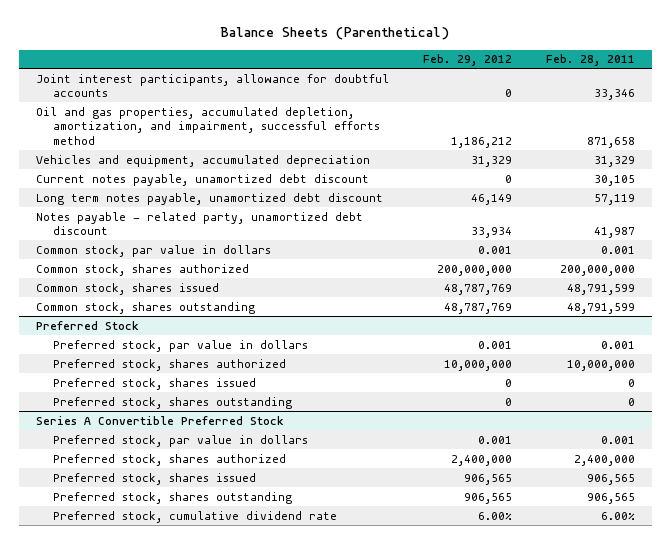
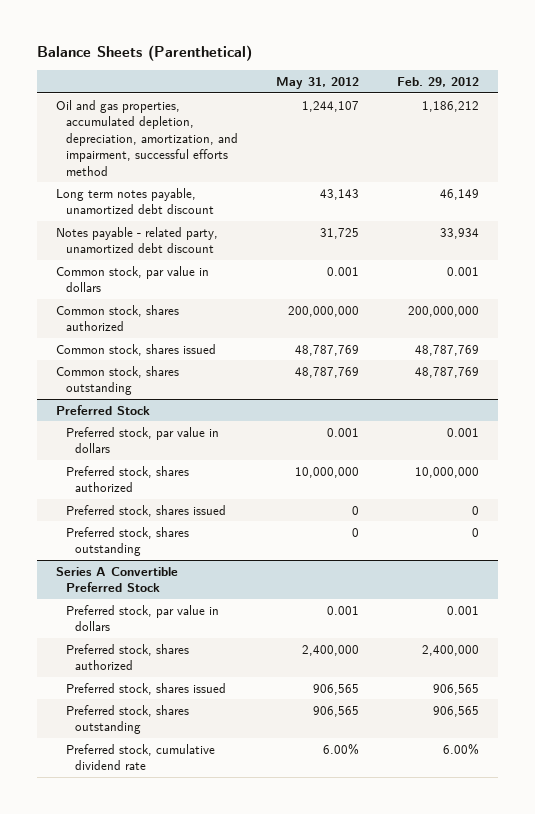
[545,54,635,67] Feb. 28, 2011 -> none
none -> [275,76,359,89] May 31, 2012
[35,73,389,98] Joint interest participants, allowance for doubtful accounts -> none
[35,154,370,167] Vehicles and equipment, accumulated depreciation -> none
[35,173,369,186] Current notes payable, unamortized debt discount -> none
[35,106,381,145] Oil and gas properties, accumulated depletion, amortization, and impairment, successful efforts method -> [56,99,238,176] Oil and gas properties, accumulated depletion, depreciation, amortization, and impairment, successful efforts method

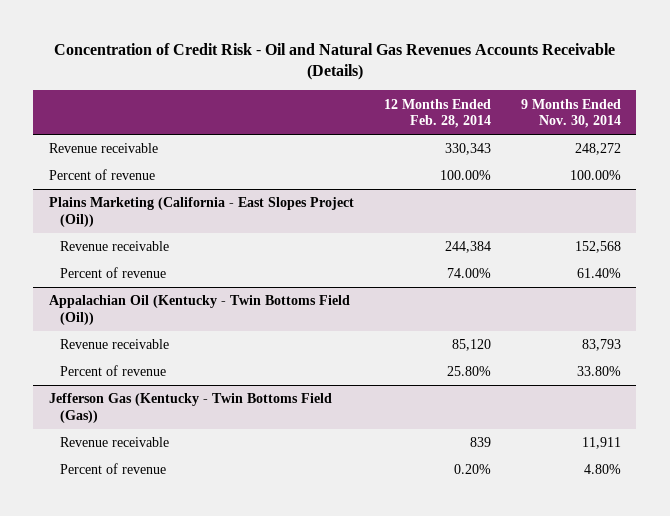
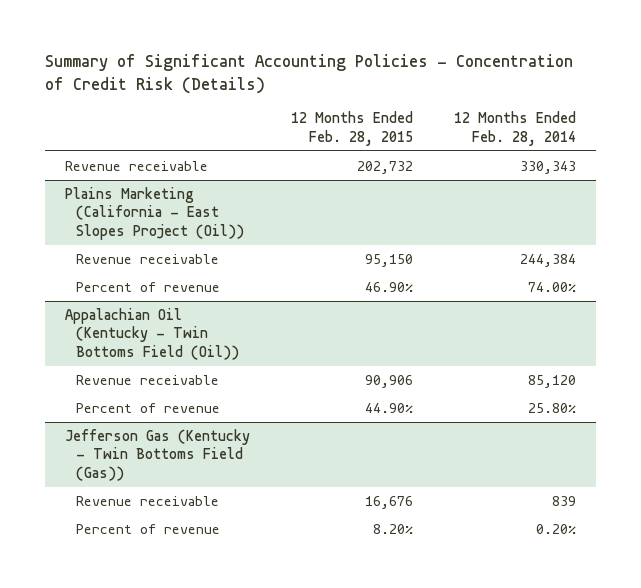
[53,42,615,81] Concentration of Credit Risk - Oil and Natural Gas Revenues Accounts Receivable (Details) -> [44,54,573,95] Summary of Significant Accounting Policies - Concentration of Credit Risk (Details)
[521,98,622,129] 9 Months Ended Nov. 30, 2014 -> none
none -> [291,111,414,146] 12 Months Ended Feb. 28, 2015
[48,169,155,181] Percent of revenue -> none

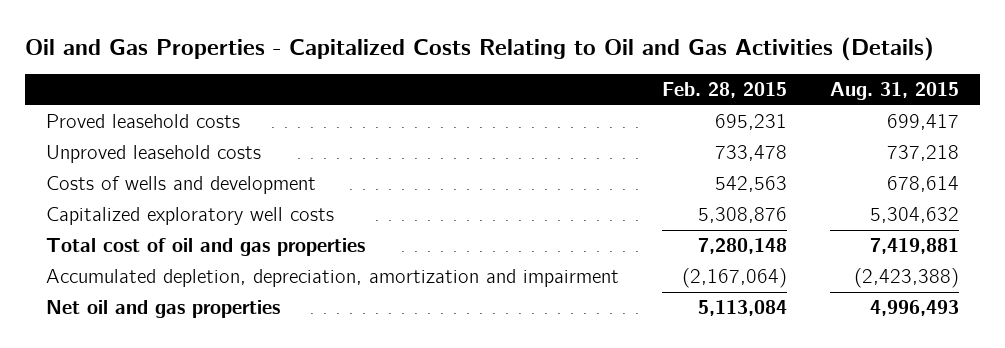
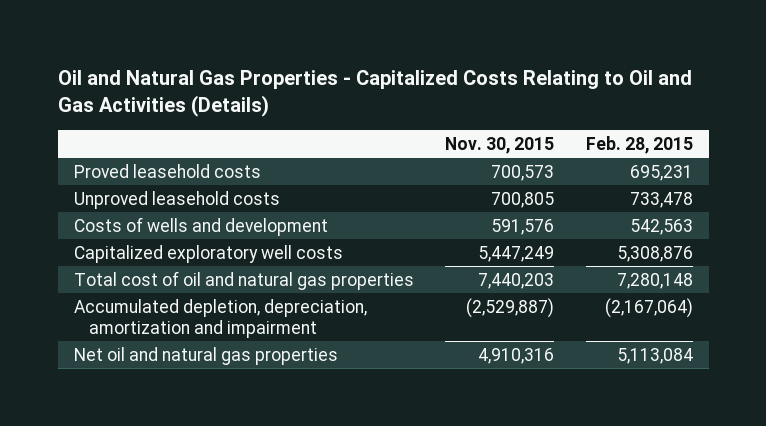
[24,36,934,61] Oil and Gas Properties - Capitalized Costs Relating to Oil and Gas Activities (Details) -> [57,70,692,118] Oil and Natural Gas Properties - Capitalized Costs Relating to Oil and Gas Activities (Details)
[829,81,959,100] Aug. 31, 2015 -> none
none -> [445,136,555,154] Nov. 30, 2015
[45,237,365,256] Total cost of oil and gas properties -> [73,270,414,290] Total cost of oil and natural gas properties
[45,299,280,318] Net oil and gas properties -> [73,346,338,365] Net oil and natural gas properties

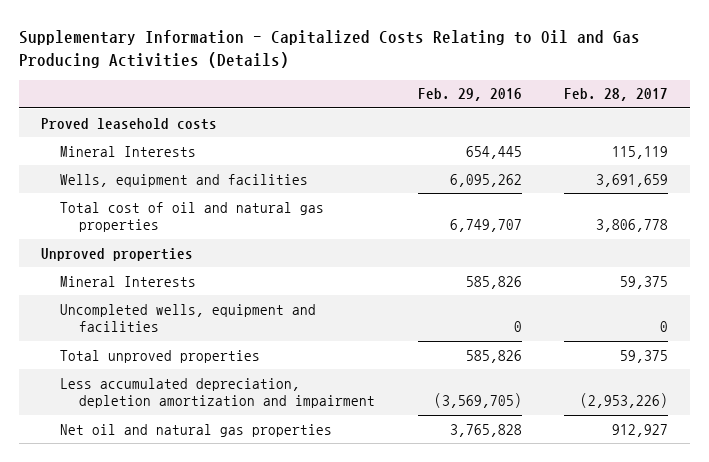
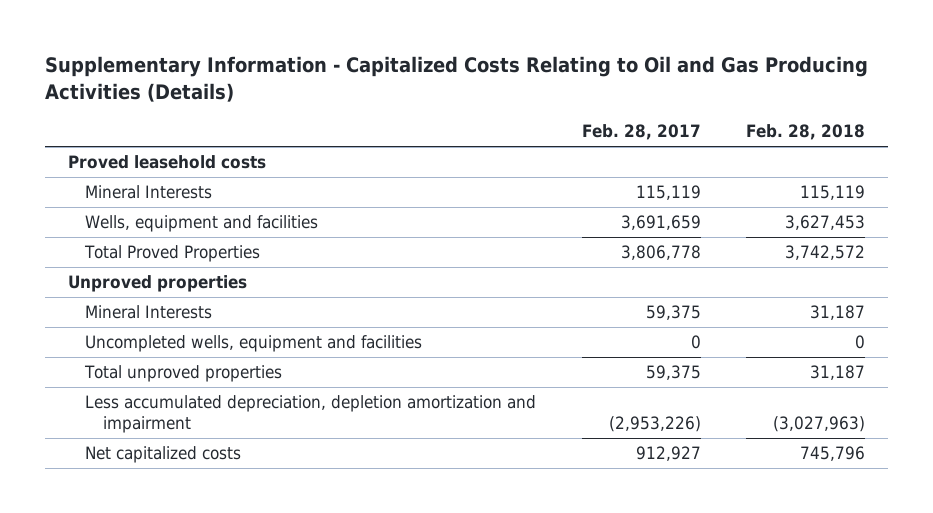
[417,88,522,102] Feb. 29, 2016 -> none
none -> [746,124,866,141] Feb. 28, 2018
[59,201,324,233] Total cost of oil and natural gas properties -> [84,245,261,263] Total Proved Properties
[59,423,332,437] Net oil and natural gas properties -> [85,446,242,464] Net capitalized costs

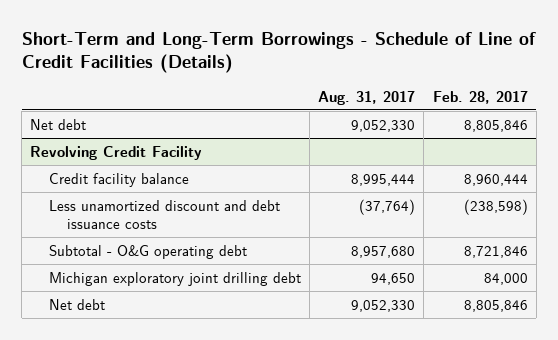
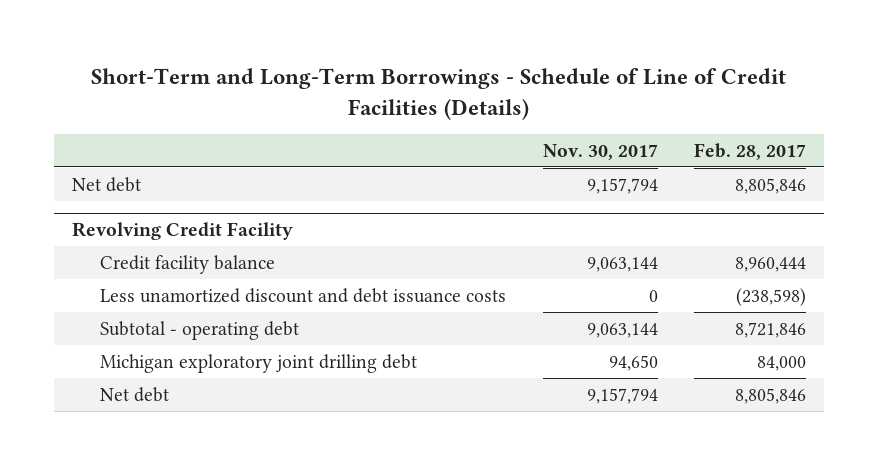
[318,90,416,105] Aug. 31, 2017 -> none
none -> [542,143,658,160] Nov. 30, 2017
[48,244,247,259] Subtotal - O&G operating debt -> [100,320,300,340] Subtotal - operating debt

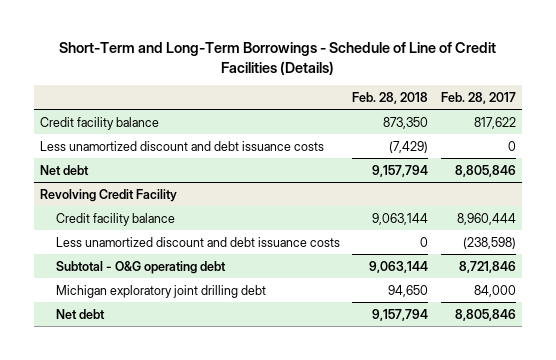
[542,143,658,160] Nov. 30, 2017 -> none
none -> [352,91,429,104] Feb. 28, 2018
none -> [40,116,160,130] Credit facility balance
none -> [40,140,325,151] Less unamortized discount and debt issuance costs
[100,320,300,340] Subtotal - operating debt -> [55,260,226,274] Subtotal - O&G operating debt

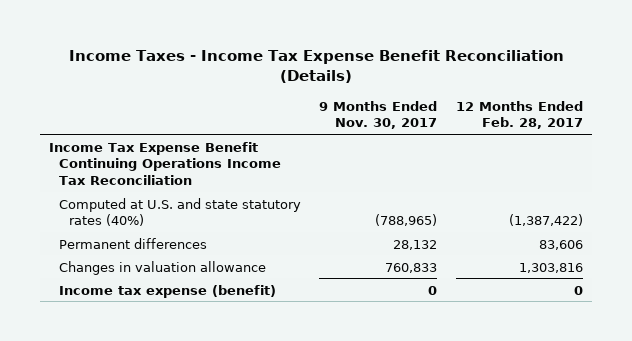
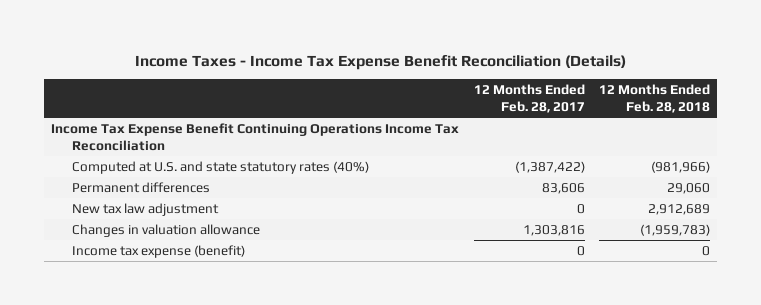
[319,100,438,130] 9 Months Ended Nov. 30, 2017 -> none
none -> [598,84,710,113] 12 Months Ended Feb. 28, 2018
none -> [72,203,220,217] New tax law adjustment

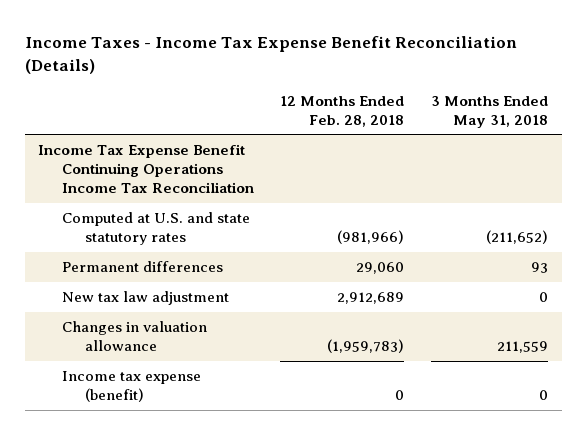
[473,84,585,113] 12 Months Ended Feb. 28, 2017 -> none
none -> [431,95,549,128] 3 Months Ended May 31, 2018
[72,161,370,175] Computed at U.S. and state statutory rates (40%) -> [61,211,250,245] Computed at U.S. and state statutory rates

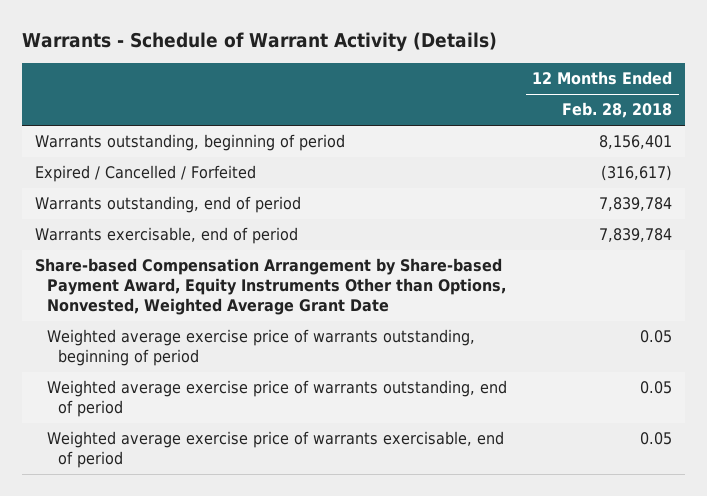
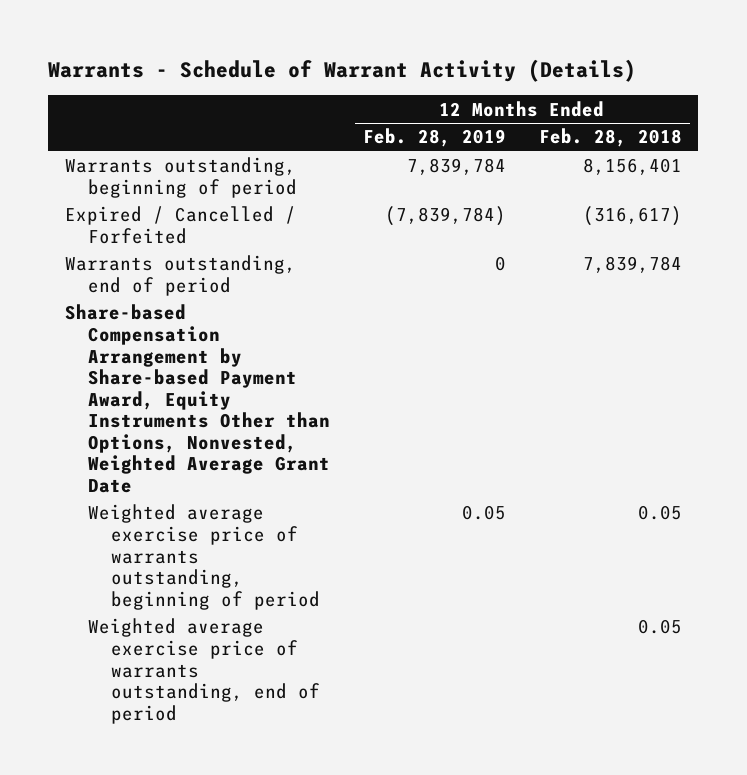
none -> [362,128,506,148] Feb. 28, 2019
[34,227,298,245] Warrants exercisable, end of period -> none
[46,431,504,469] Weighted average exercise price of warrants exercisable, end of period -> none

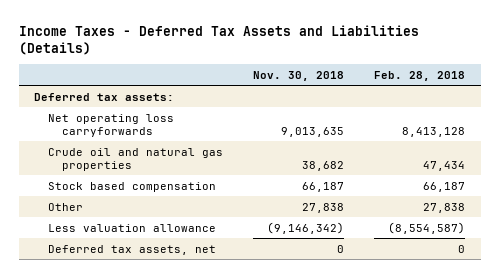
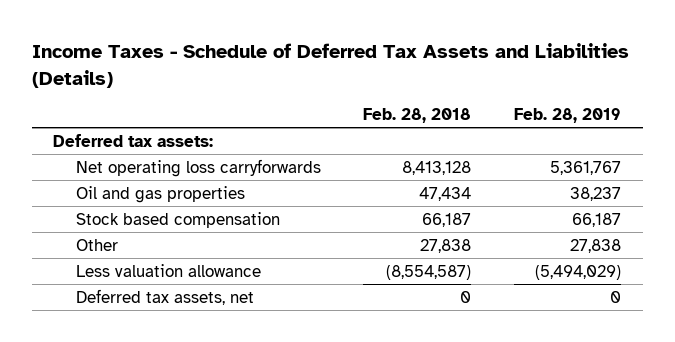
[18,24,419,55] Income Taxes - Deferred Tax Assets and Liabilities (Details) -> [31,43,629,88] Income Taxes - Schedule of Deferred Tax Assets and Liabilities (Details)
[253,70,345,81] Nov. 30, 2018 -> none
none -> [514,108,622,124] Feb. 28, 2019
[48,147,224,171] Crude oil and natural gas properties -> [75,185,245,203] Oil and gas properties

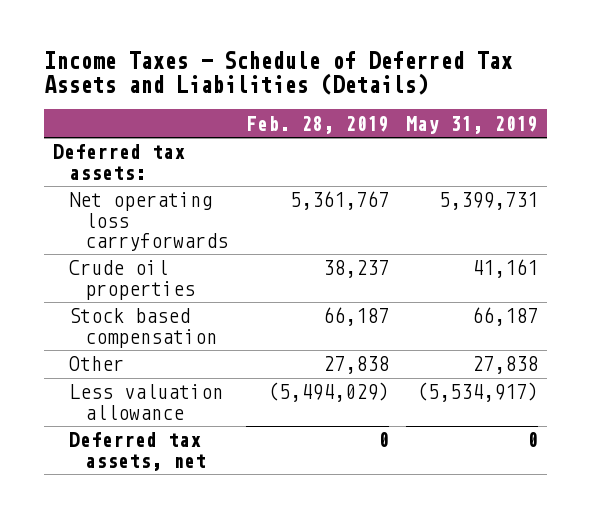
[363,108,472,124] Feb. 28, 2018 -> none
none -> [406,115,539,134] May 31, 2019
[75,185,245,203] Oil and gas properties -> [68,260,196,300] Crude oil properties

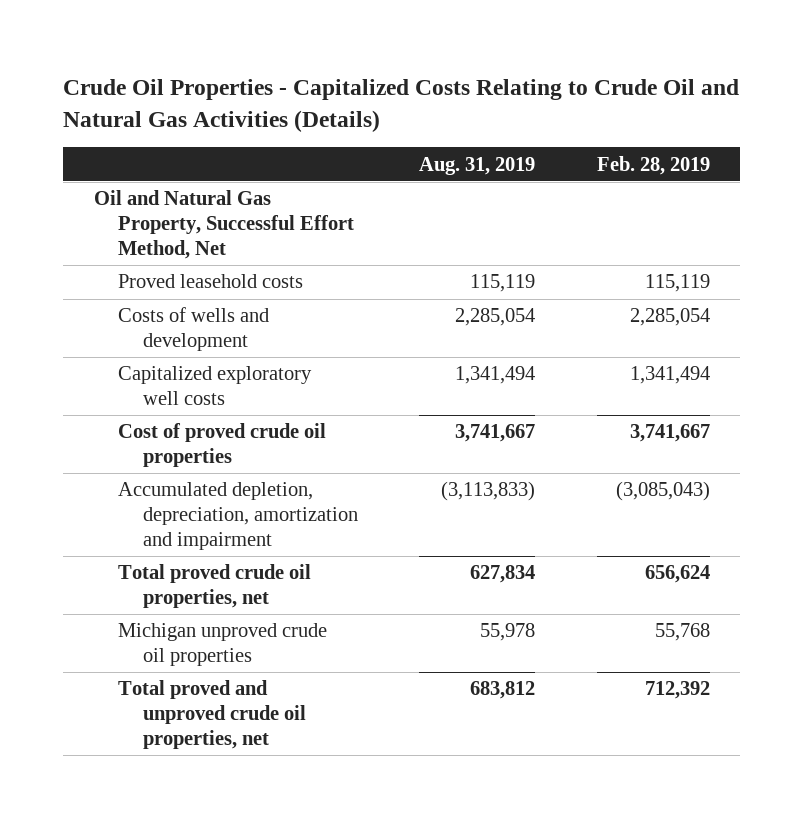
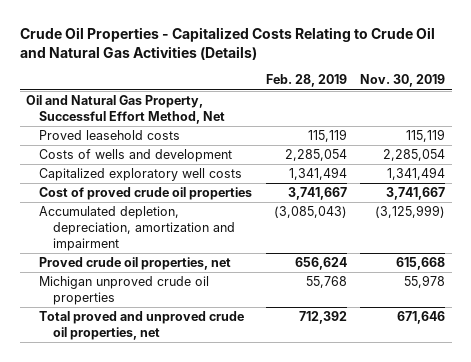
[419,156,536,175] Aug. 31, 2019 -> none
none -> [359,74,445,88] Nov. 30, 2019
[118,564,312,609] Total proved crude oil properties, net -> [39,257,232,271] Proved crude oil properties, net

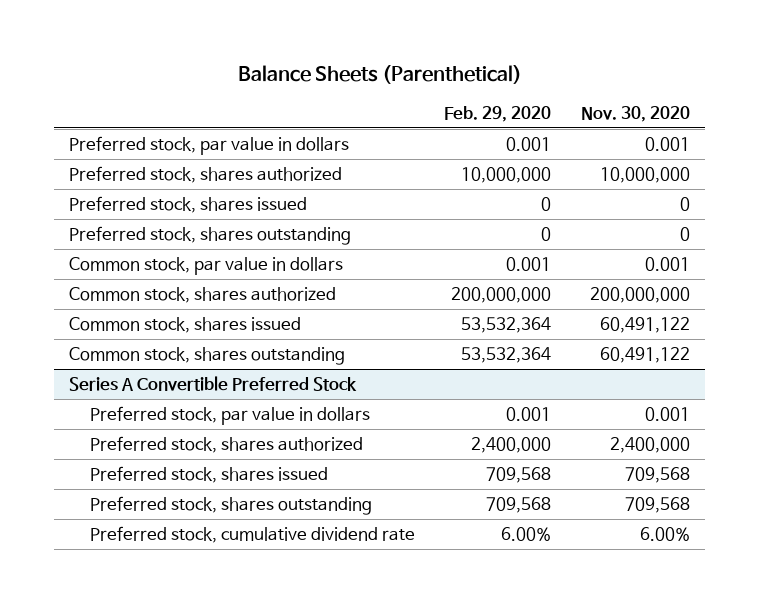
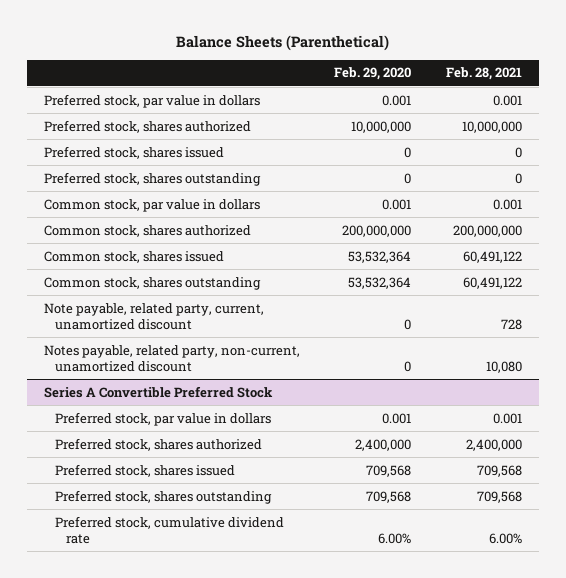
[581,106,691,123] Nov. 30, 2020 -> none
none -> [445,67,522,81] Feb. 28, 2021
none -> [44,302,265,330] Note payable, related party, current, unamortized discount
none -> [44,344,301,372] Notes payable, related party, non-current, unamortized discount

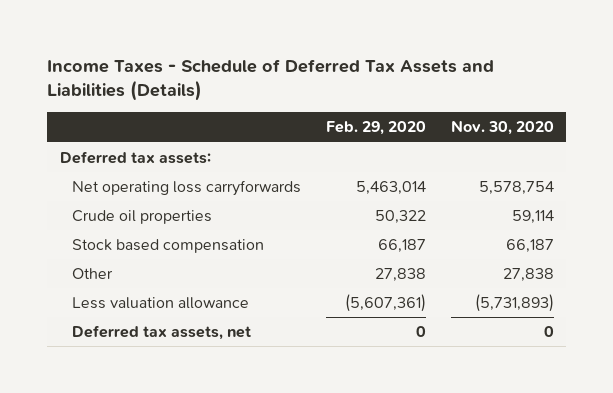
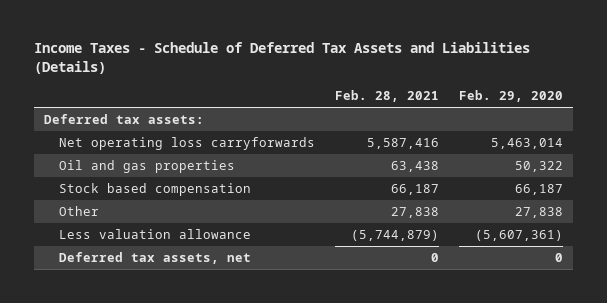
[450,120,554,136] Nov. 30, 2020 -> none
none -> [335,90,440,103] Feb. 28, 2021
[72,210,213,225] Crude oil properties -> [59,159,236,173] Oil and gas properties

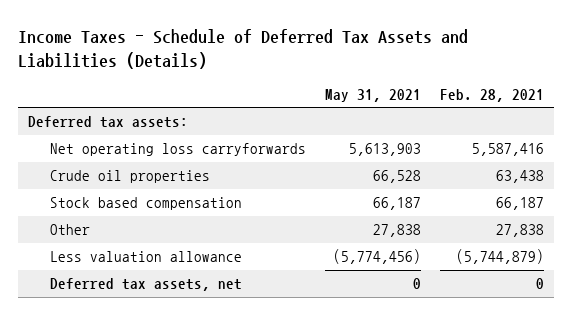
[458,90,563,103] Feb. 29, 2020 -> none
none -> [324,88,421,102] May 31, 2021
[59,159,236,173] Oil and gas properties -> [49,170,210,184] Crude oil properties

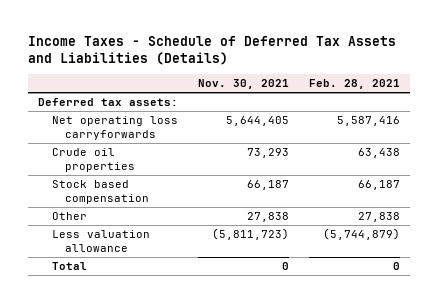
[324,88,421,102] May 31, 2021 -> none
none -> [198,79,290,90] Nov. 30, 2021
[49,278,242,292] Deferred tax assets, net -> [51,262,87,271] Total

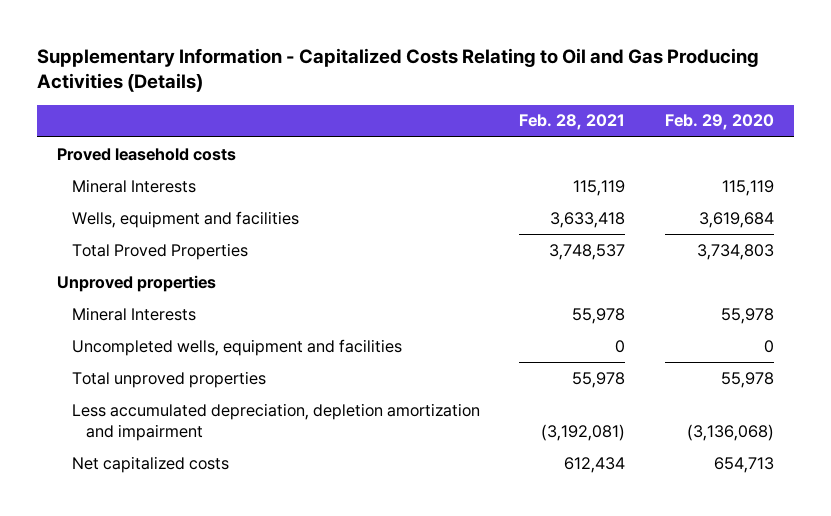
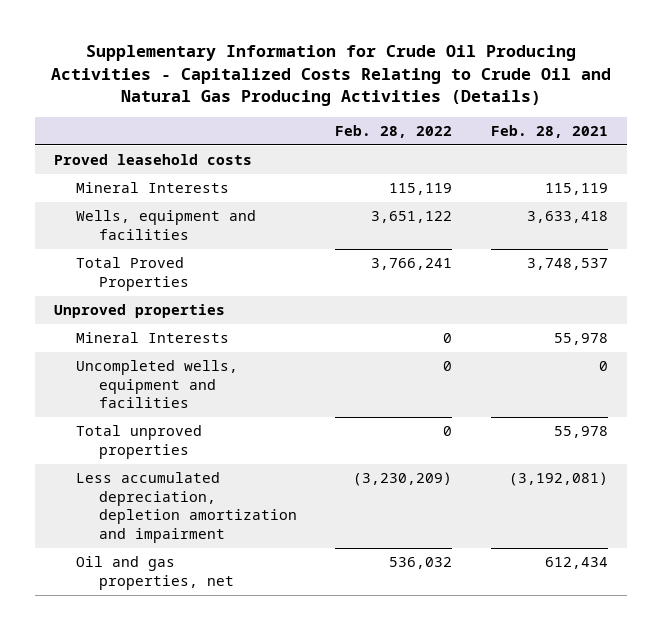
[37,47,760,93] Supplementary Information - Capitalized Costs Relating to Oil and Gas Producing Activities (Details) -> [51,45,612,107] Supplementary Information for Crude Oil Producing Activities - Capitalized Costs Relating to Crude Oil and Natural Gas Producing Activities (Details)
[665,114,775,131] Feb. 29, 2020 -> none
none -> [335,124,453,138] Feb. 28, 2022
[71,455,229,473] Net capitalized costs -> [76,556,234,590] Oil and gas properties, net

